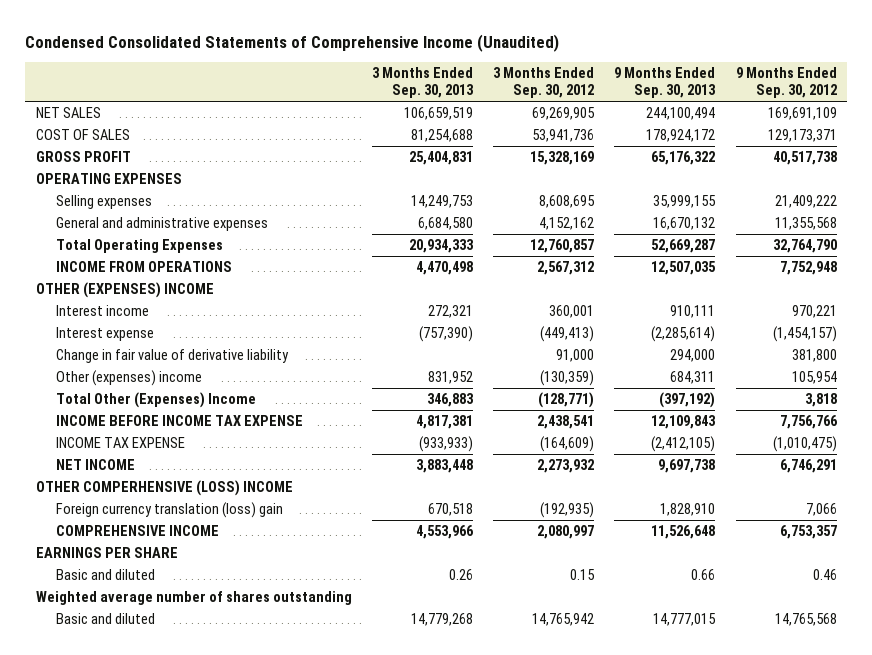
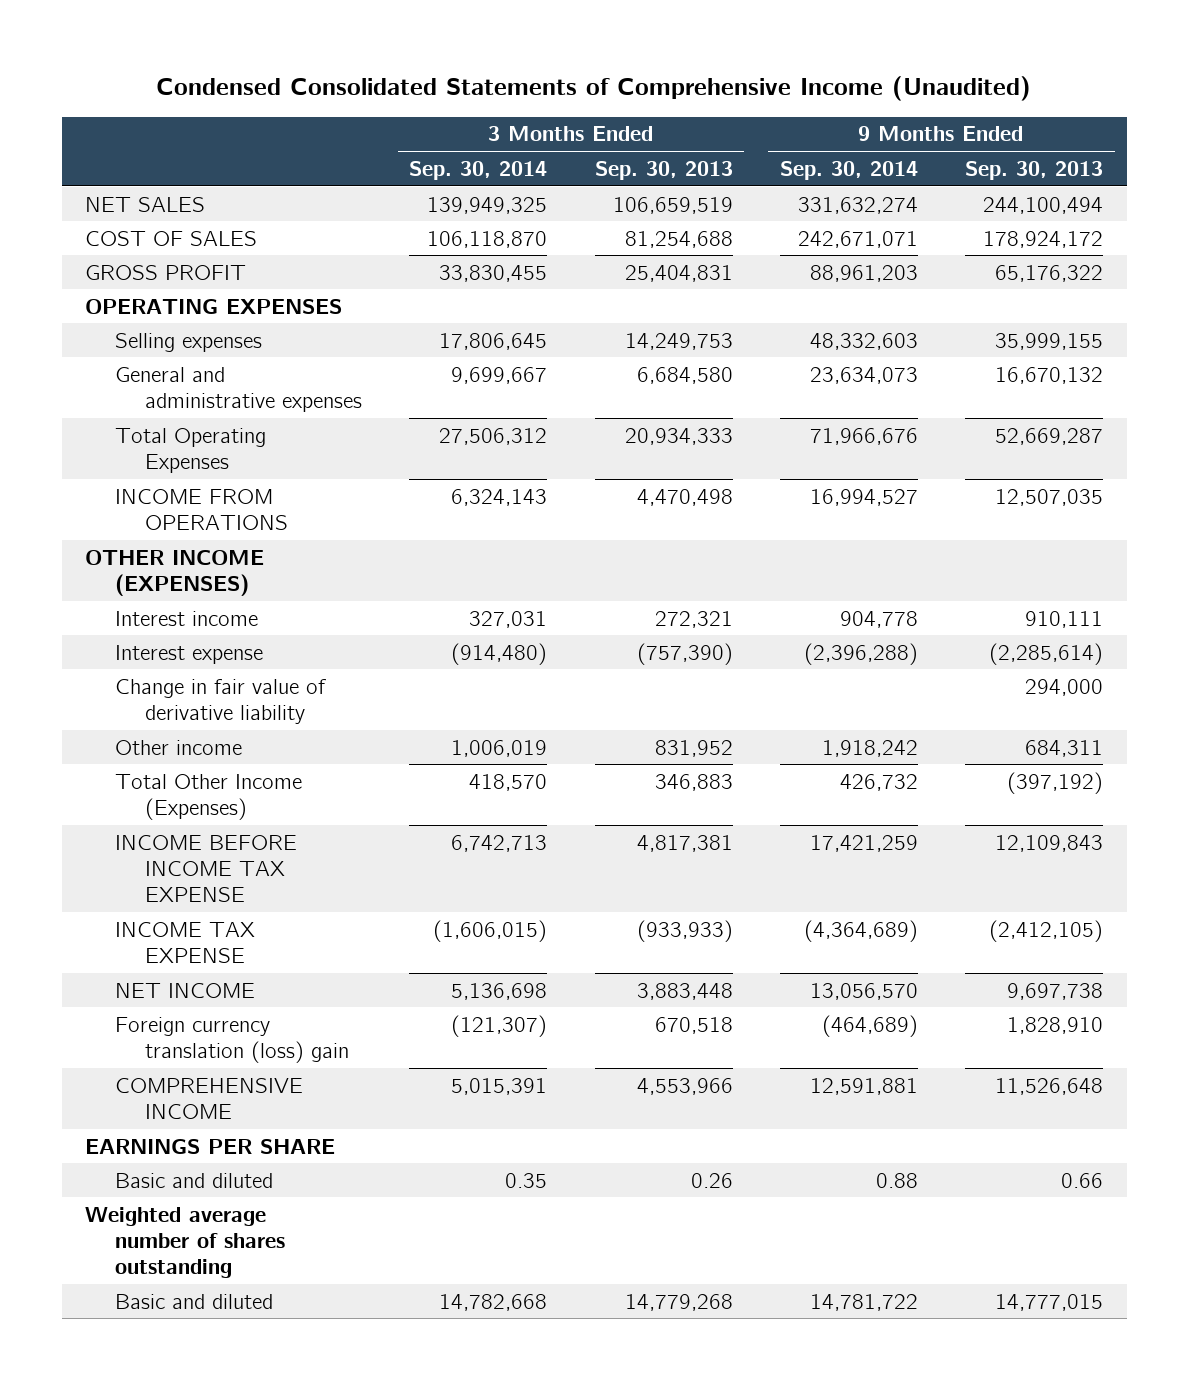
[493,67,595,99] 3 Months Ended Sep. 30, 2012 -> none
[735,67,837,99] 9 Months Ended Sep. 30, 2012 -> none
none -> [409,160,548,180] Sep. 30, 2014
none -> [779,160,918,180] Sep. 30, 2014
[35,282,214,299] OTHER (EXPENSES) INCOME -> [85,549,265,596] OTHER INCOME (EXPENSES)
[56,370,203,387] Other (expenses) income -> [115,739,243,755] Other income
[56,392,257,409] Total Other (Expenses) Income -> [115,773,303,820] Total Other Income (Expenses)
[35,480,293,497] OTHER COMPERHENSIVE (LOSS) INCOME -> none

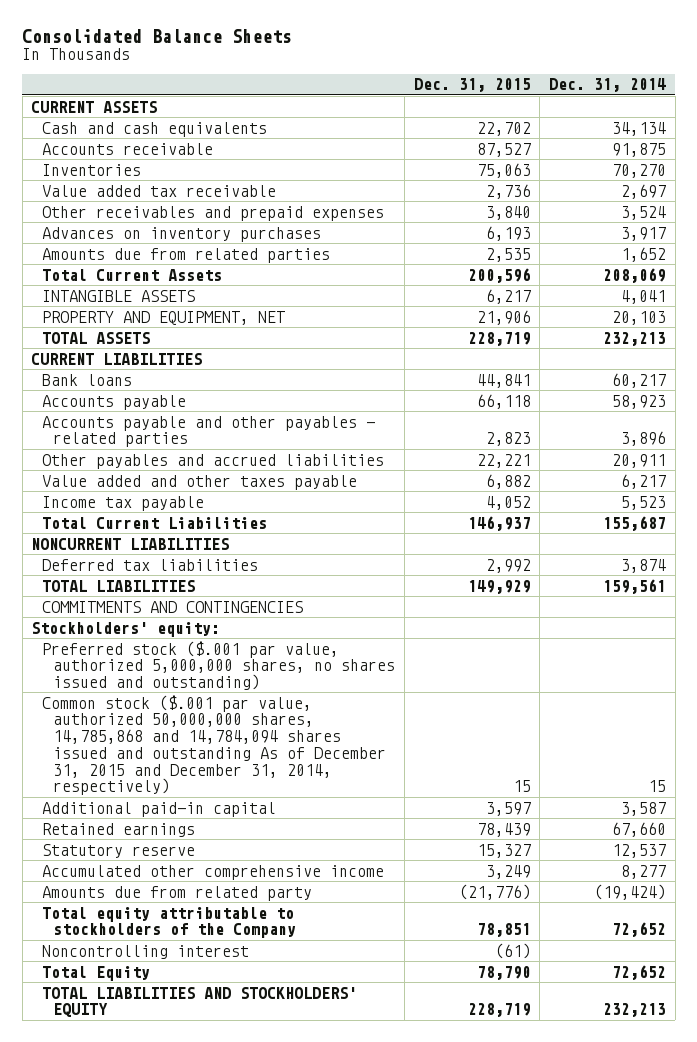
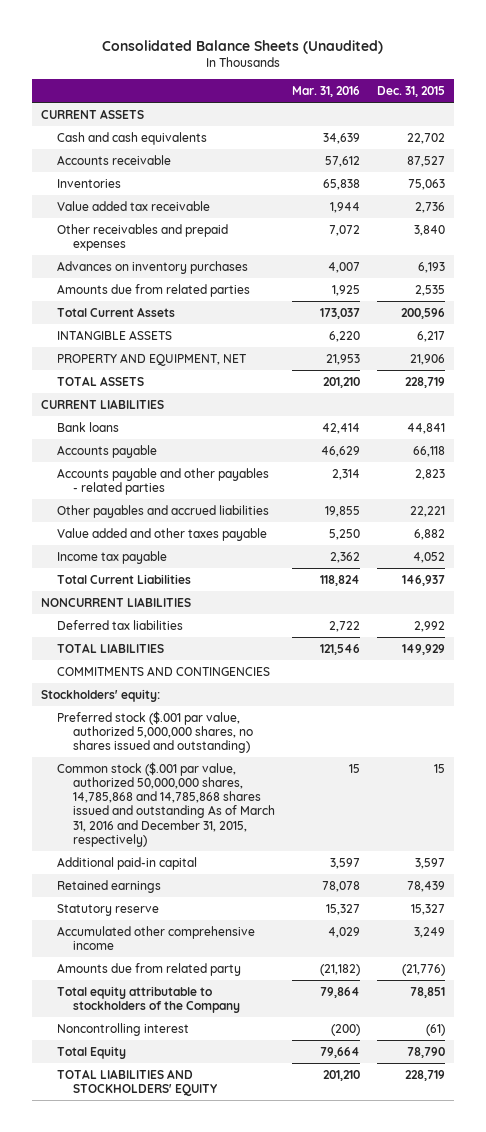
[22,28,293,43] Consolidated Balance Sheets -> [101,39,383,54] Consolidated Balance Sheets (Unaudited)
[549,78,667,93] Dec. 31, 2014 -> none
none -> [291,86,360,98] Mar. 31, 2016
[42,694,387,796] Common stock ($.001 par value, authorized 50,000,000 shares, 14,785,868 and 14,784,094 shares issued and outstanding As of December 31, 2015 and December 31, 2014, respectively) -> [56,761,275,847] Common stock ($.001 par value, authorized 50,000,000 shares, 14,785,868 and 14,785,868 shares issued and outstanding As of March 31, 2016 and December 31, 2015, respectively)

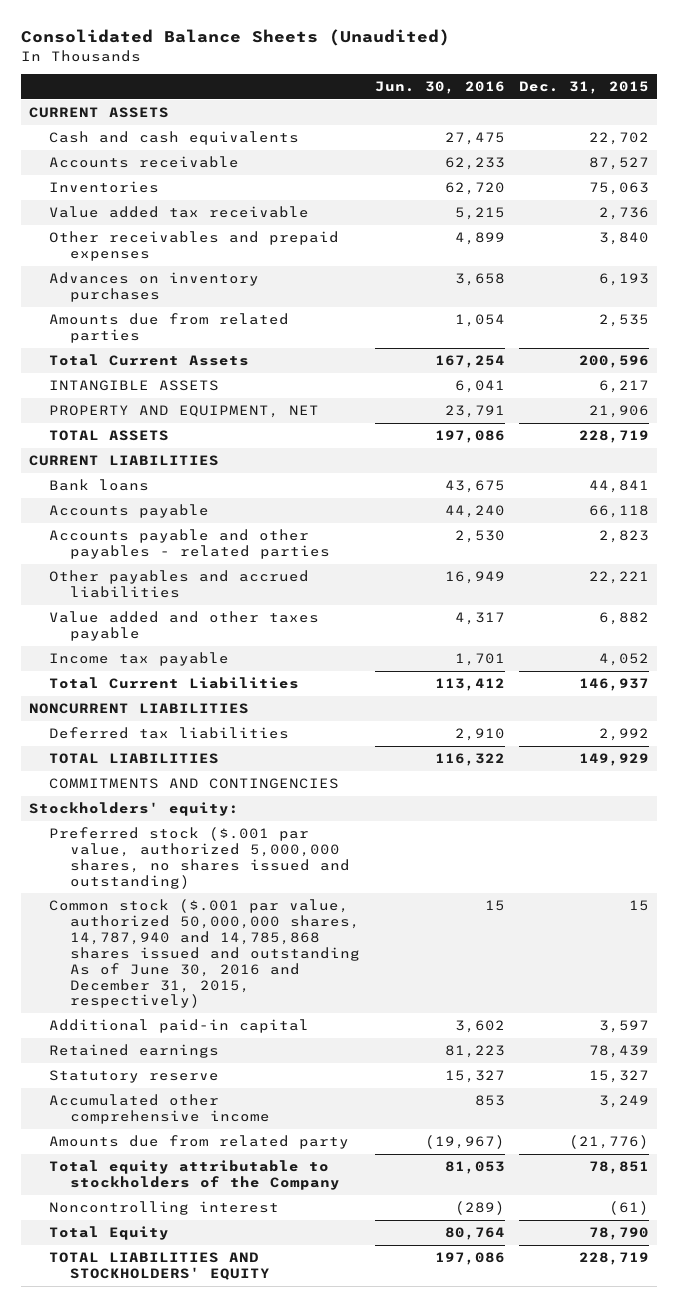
[291,86,360,98] Mar. 31, 2016 -> none
none -> [374,81,505,95] Jun. 30, 2016
[56,761,275,847] Common stock ($.001 par value, authorized 50,000,000 shares, 14,785,868 and 14,785,868 shares issued and outstanding As of March 31, 2016 and December 31, 2015, respectively) -> [49,899,361,1009] Common stock ($.001 par value, authorized 50,000,000 shares, 14,787,940 and 14,785,868 shares issued and outstanding As of June 30, 2016 and December 31, 2015, respectively)

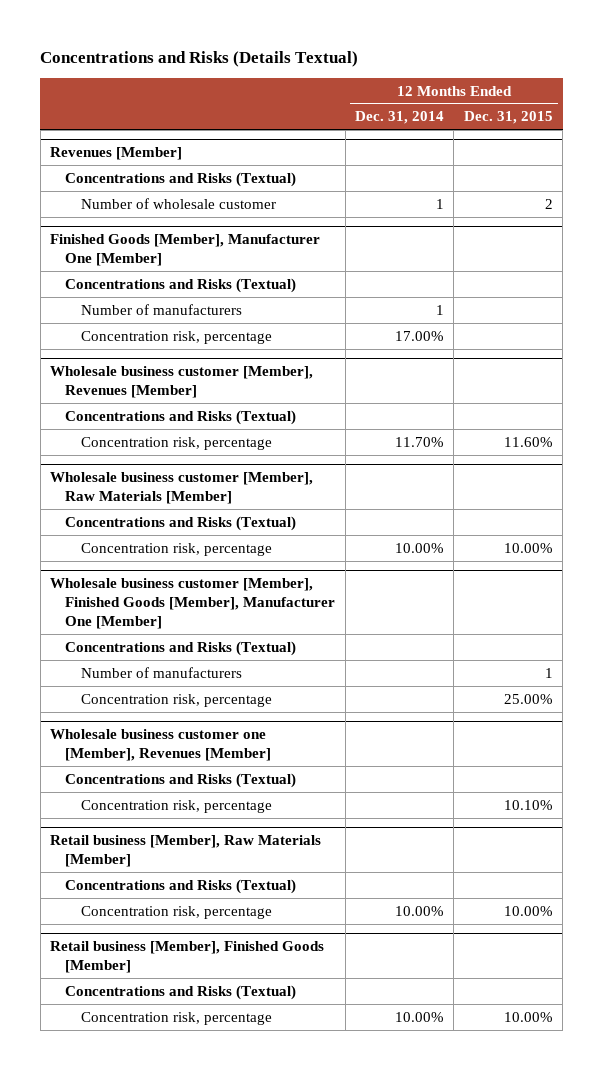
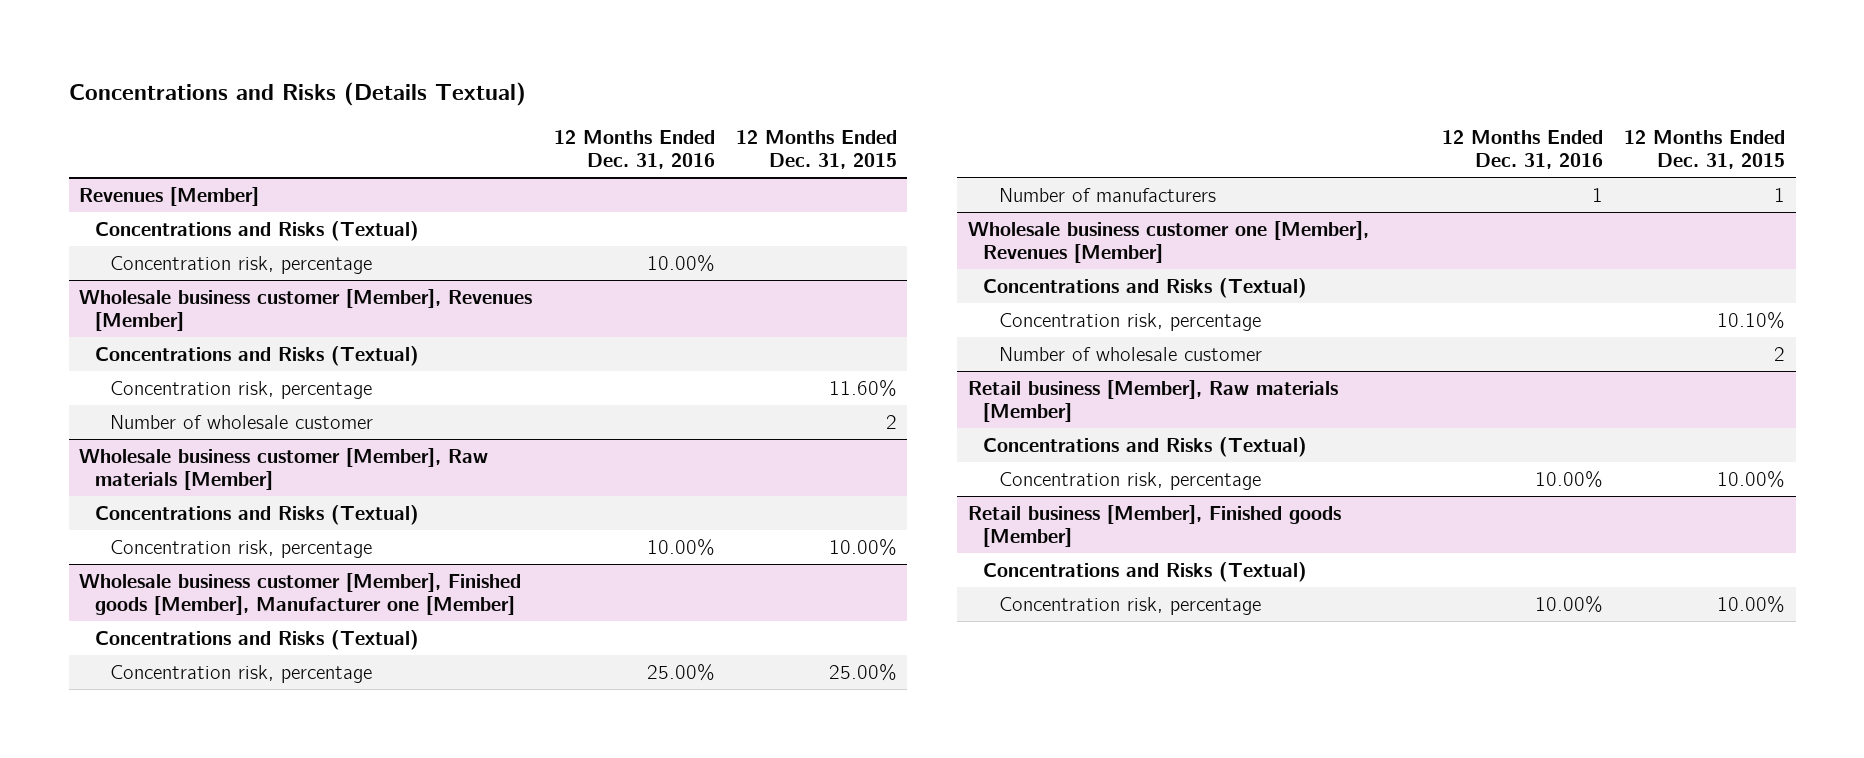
[355,111,445,125] Dec. 31, 2014 -> none
none -> [553,130,715,170] 12 Months Ended Dec. 31, 2016
[80,197,276,209] Number of wholesale customer -> none
[49,234,320,267] Finished Goods [Member], Manufacturer One [Member] -> none
[65,277,297,293] Concentrations and Risks (Textual) -> none
[80,303,242,315] Number of manufacturers -> none
none -> [110,414,374,429] Number of wholesale customer
[49,472,313,505] Wholesale business customer [Member], Raw Materials [Member] -> [79,447,489,491] Wholesale business customer [Member], Raw materials [Member]
[49,578,336,630] Wholesale business customer [Member], Finished Goods [Member], Manufacturer One [Member] -> [79,572,522,616] Wholesale business customer [Member], Finished goods [Member], Manufacturer one [Member]
[80,666,242,678] Number of manufacturers -> none
none -> [998,187,1216,202] Number of manufacturers
none -> [998,346,1262,361] Number of wholesale customer
[49,835,321,868] Retail business [Member], Raw Materials [Member] -> [967,379,1338,423] Retail business [Member], Raw materials [Member]
[49,941,324,974] Retail business [Member], Finished Goods [Member] -> [967,504,1341,548] Retail business [Member], Finished goods [Member]

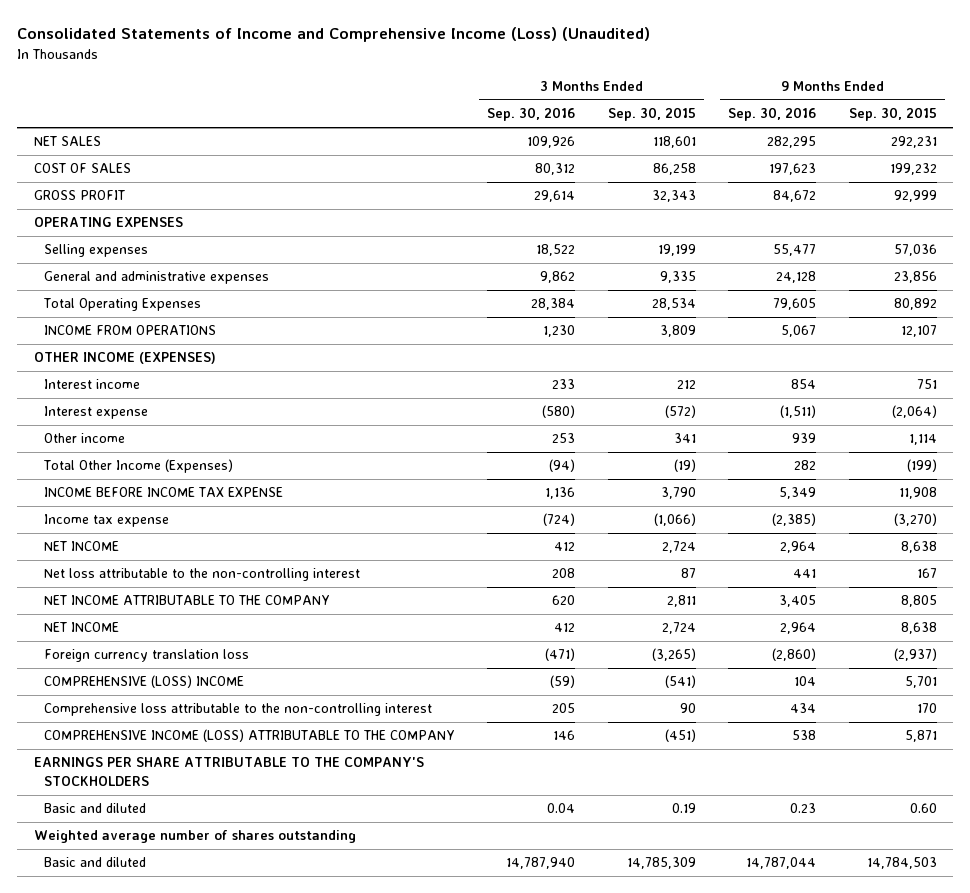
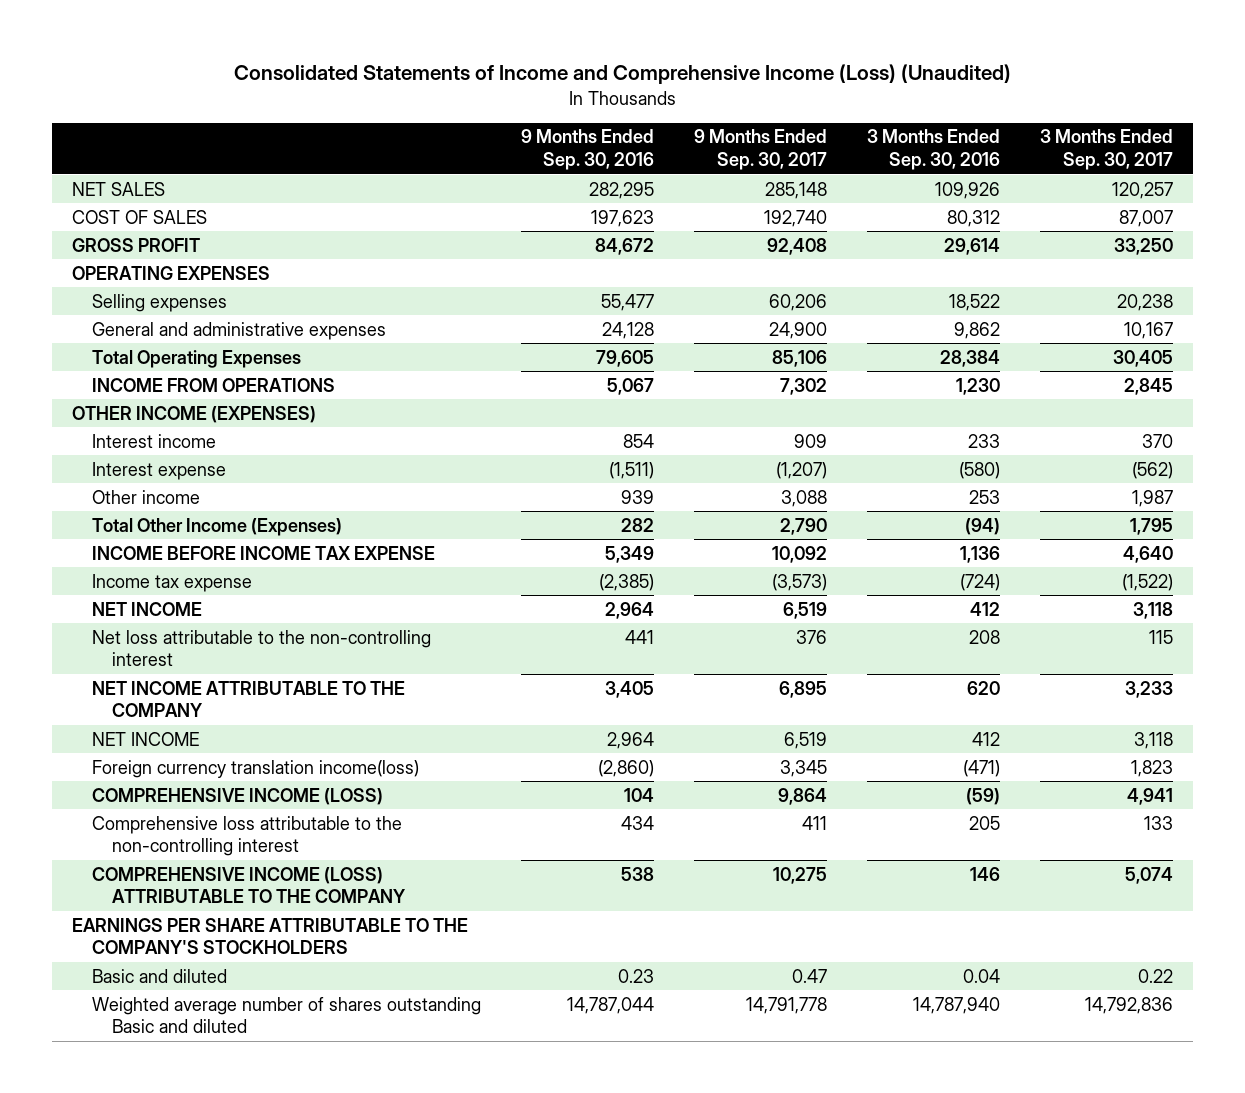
[607,107,696,122] Sep. 30, 2015 -> none
[848,107,937,122] Sep. 30, 2015 -> none
none -> [694,129,828,170] 9 Months Ended Sep. 30, 2017
none -> [1039,129,1173,170] 3 Months Ended Sep. 30, 2017
[43,649,249,663] Foreign currency translation loss -> [92,759,420,778] Foreign currency translation income(loss)
[43,675,244,689] COMPREHENSIVE (LOSS) INCOME -> [92,787,384,805] COMPREHENSIVE INCOME (LOSS)
[33,830,356,844] Weighted average number of shares outstanding -> none
[43,857,146,868] Basic and diluted -> [92,996,482,1034] Weighted average number of shares outstanding Basic and diluted

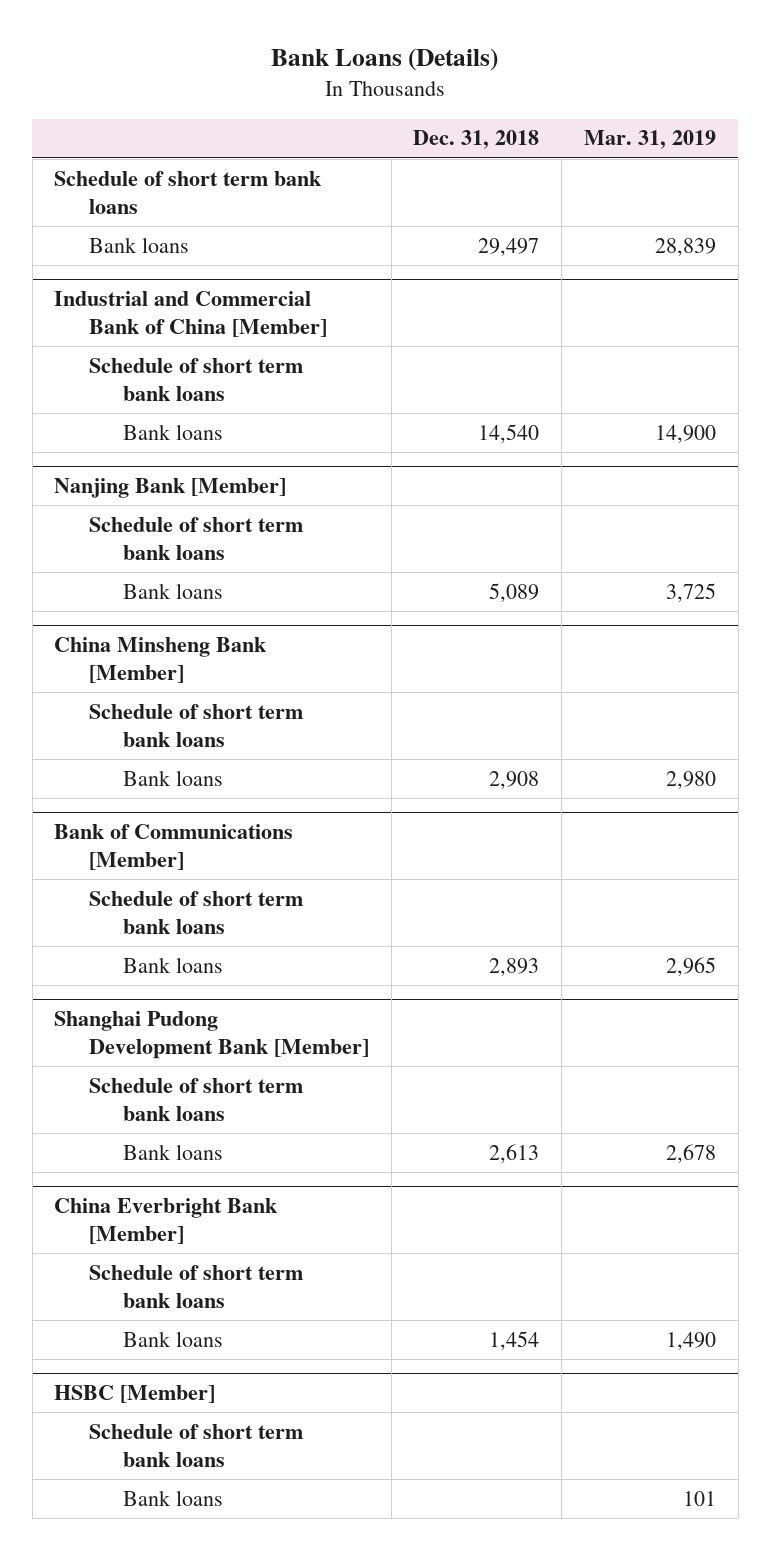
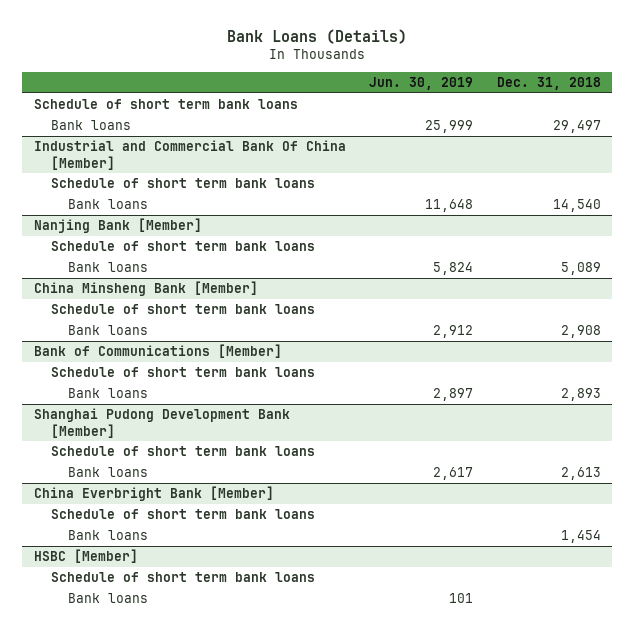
[583,130,716,150] Mar. 31, 2019 -> none
none -> [369,76,474,90] Jun. 30, 2019
[54,290,327,337] Industrial and Commercial Bank of China [Member] -> [33,140,346,170] Industrial and Commercial Bank Of China [Member]

